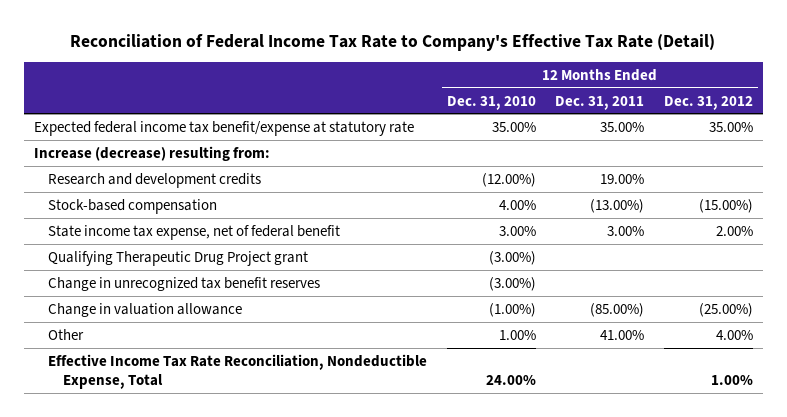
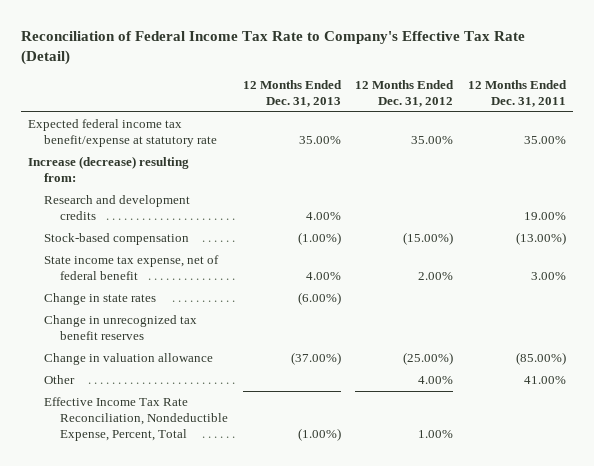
[446,95,536,110] Dec. 31, 2010 -> none
none -> [242,80,342,108] 12 Months Ended Dec. 31, 2013
[48,250,309,266] Qualifying Therapeutic Drug Project grant -> none
none -> [43,293,156,306] Change in state rates
[48,353,428,389] Effective Income Tax Rate Reconciliation, Nondeductible Expense, Total -> [43,397,228,441] Effective Income Tax Rate Reconciliation, Nondeductible Expense, Percent, Total

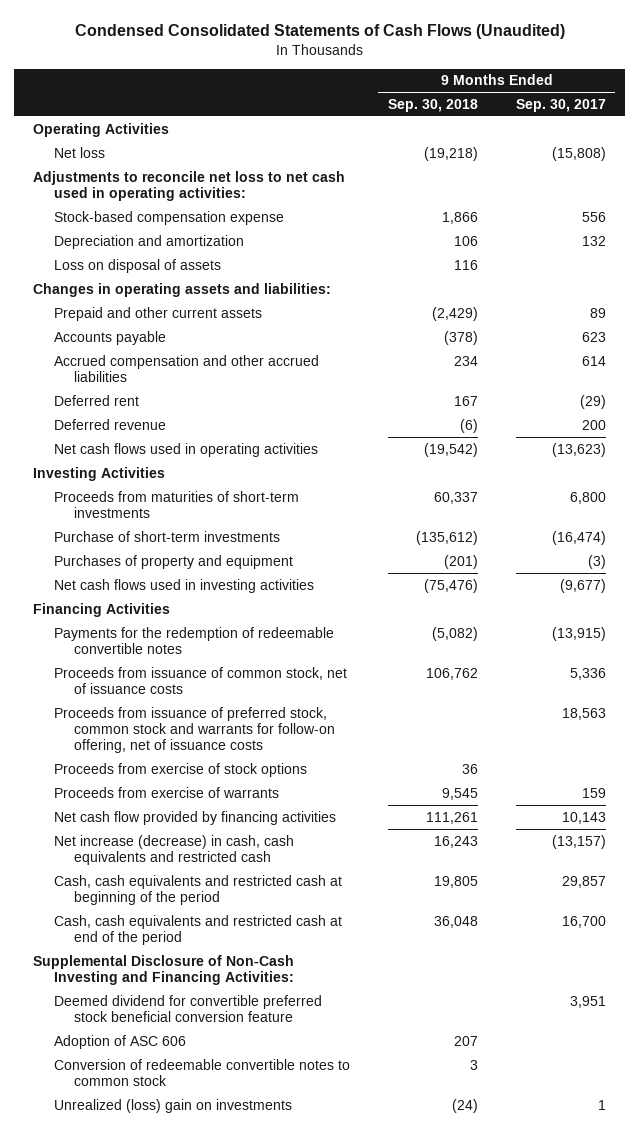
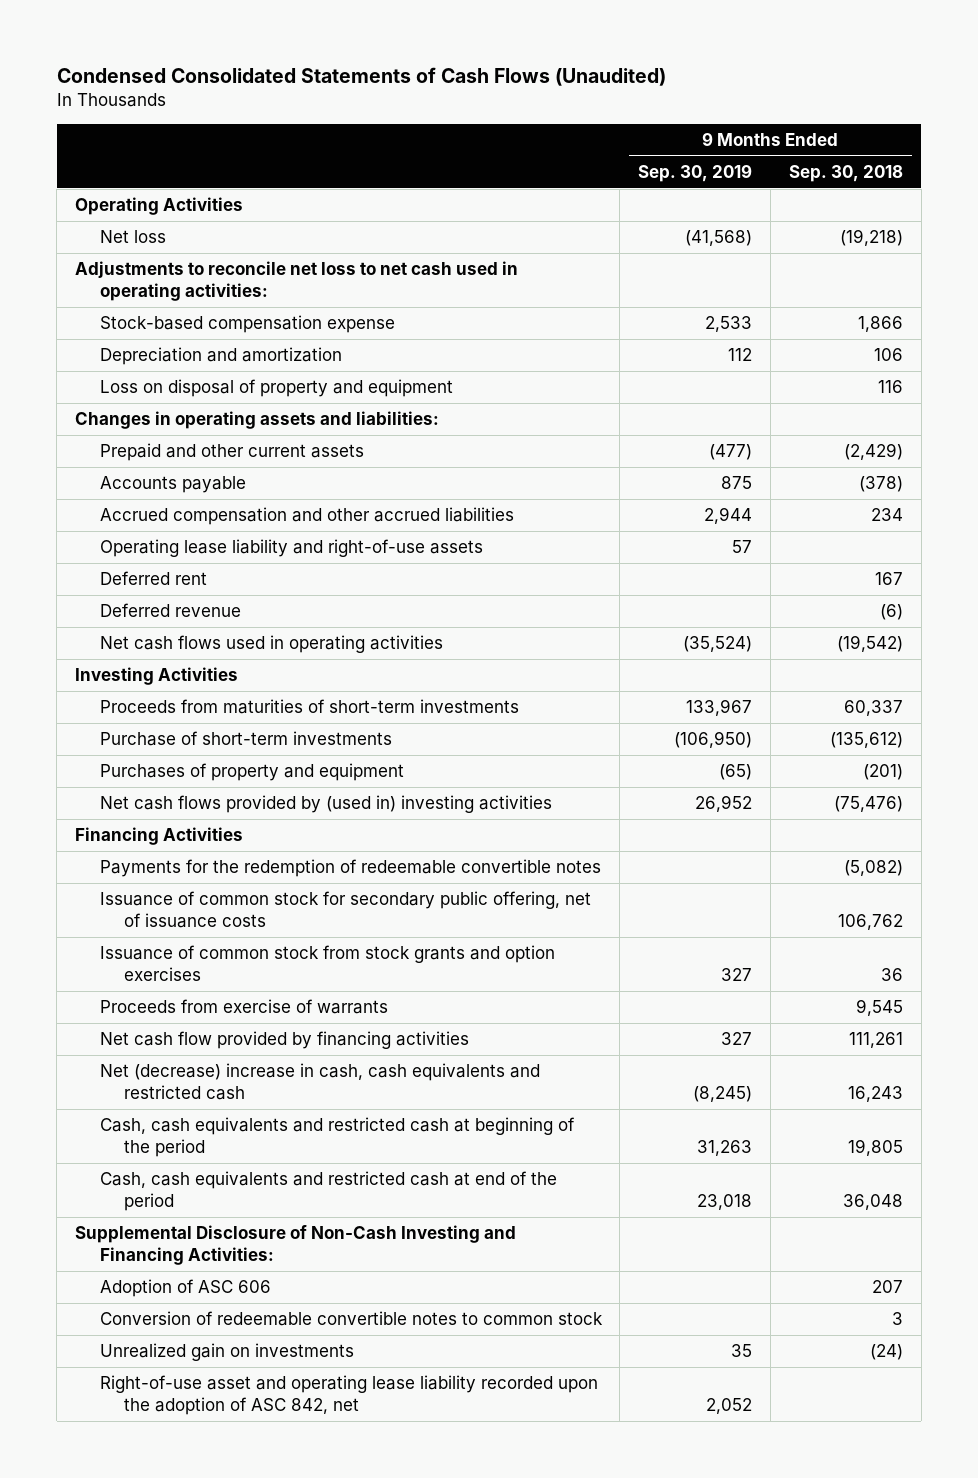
[515,98,606,112] Sep. 30, 2017 -> none
none -> [638,163,753,182] Sep. 30, 2019
[53,258,221,273] Loss on disposal of assets -> [99,379,453,398] Loss on disposal of property and equipment
none -> [99,539,483,558] Operating lease liability and right-of-use assets
[53,578,314,593] Net cash flows used in investing activities -> [99,795,552,814] Net cash flows provided by (used in) investing activities
[53,706,336,754] Proceeds from issuance of preferred stock, common stock and warrants for follow-on offering, net of issuance costs -> none
[53,762,307,777] Proceeds from exercise of stock options -> none
[53,666,347,694] Proceeds from issuance of common stock, net of issuance costs -> [99,891,591,929] Issuance of common stock for secondary public offering, net of issuance costs
none -> [99,945,555,982] Issuance of common stock from stock grants and option exercises
[53,834,294,865] Net increase (decrease) in cash, cash equivalents and restricted cash -> [99,1063,540,1101] Net (decrease) increase in cash, cash equivalents and restricted cash
[53,994,322,1022] Deemed dividend for convertible preferred stock beneficial conversion feature -> none
[53,1098,292,1113] Unrealized (loss) gain on investments -> [99,1343,354,1362] Unrealized gain on investments
none -> [99,1375,598,1416] Right-of-use asset and operating lease liability recorded upon the adoption of ASC 842, net

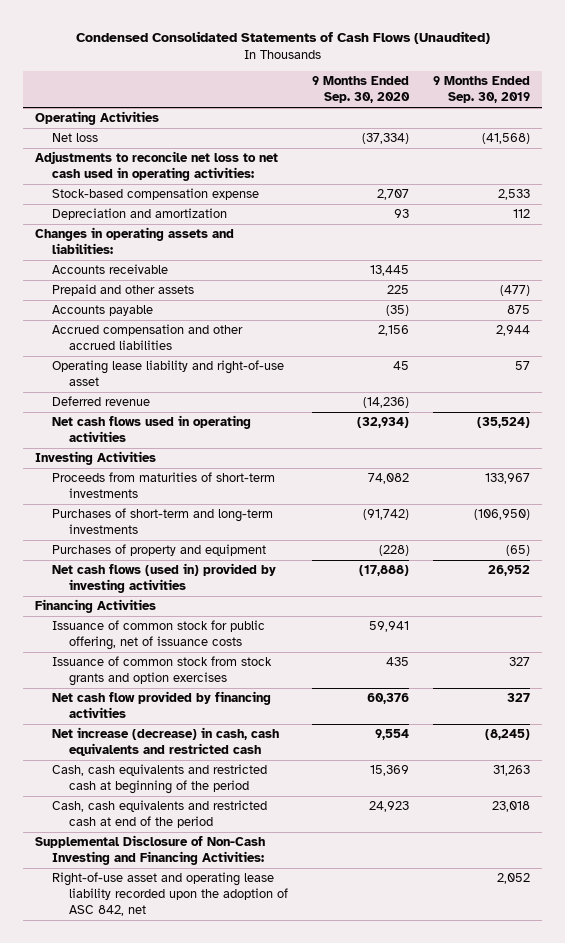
[788,164,903,182] Sep. 30, 2018 -> none
none -> [312,76,411,104] 9 Months Ended Sep. 30, 2020
[99,379,453,398] Loss on disposal of property and equipment -> none
none -> [52,264,169,275] Accounts receivable
[99,443,364,462] Prepaid and other current assets -> [52,284,195,297] Prepaid and other assets
[99,571,207,586] Deferred rent -> none
[99,539,483,558] Operating lease liability and right-of-use assets -> [52,360,285,387] Operating lease liability and right-of-use asset
[99,731,392,747] Purchase of short-term investments -> [52,508,274,535] Purchases of short-term and long-term investments
[99,795,552,814] Net cash flows provided by (used in) investing activities -> [52,563,277,594] Net cash flows (used in) provided by investing activities
[99,859,601,878] Payments for the redemption of redeemable convertible notes -> none
[99,891,591,929] Issuance of common stock for secondary public offering, net of issuance costs -> [52,620,266,651] Issuance of common stock for public offering, net of issuance costs
[99,999,388,1015] Proceeds from exercise of warrants -> none
[99,1063,540,1101] Net (decrease) increase in cash, cash equivalents and restricted cash -> [52,727,280,757] Net increase (decrease) in cash, cash equivalents and restricted cash
[99,1279,271,1298] Adoption of ASC 606 -> none
[99,1311,603,1327] Conversion of redeemable convertible notes to common stock -> none
[99,1343,354,1362] Unrealized gain on investments -> none

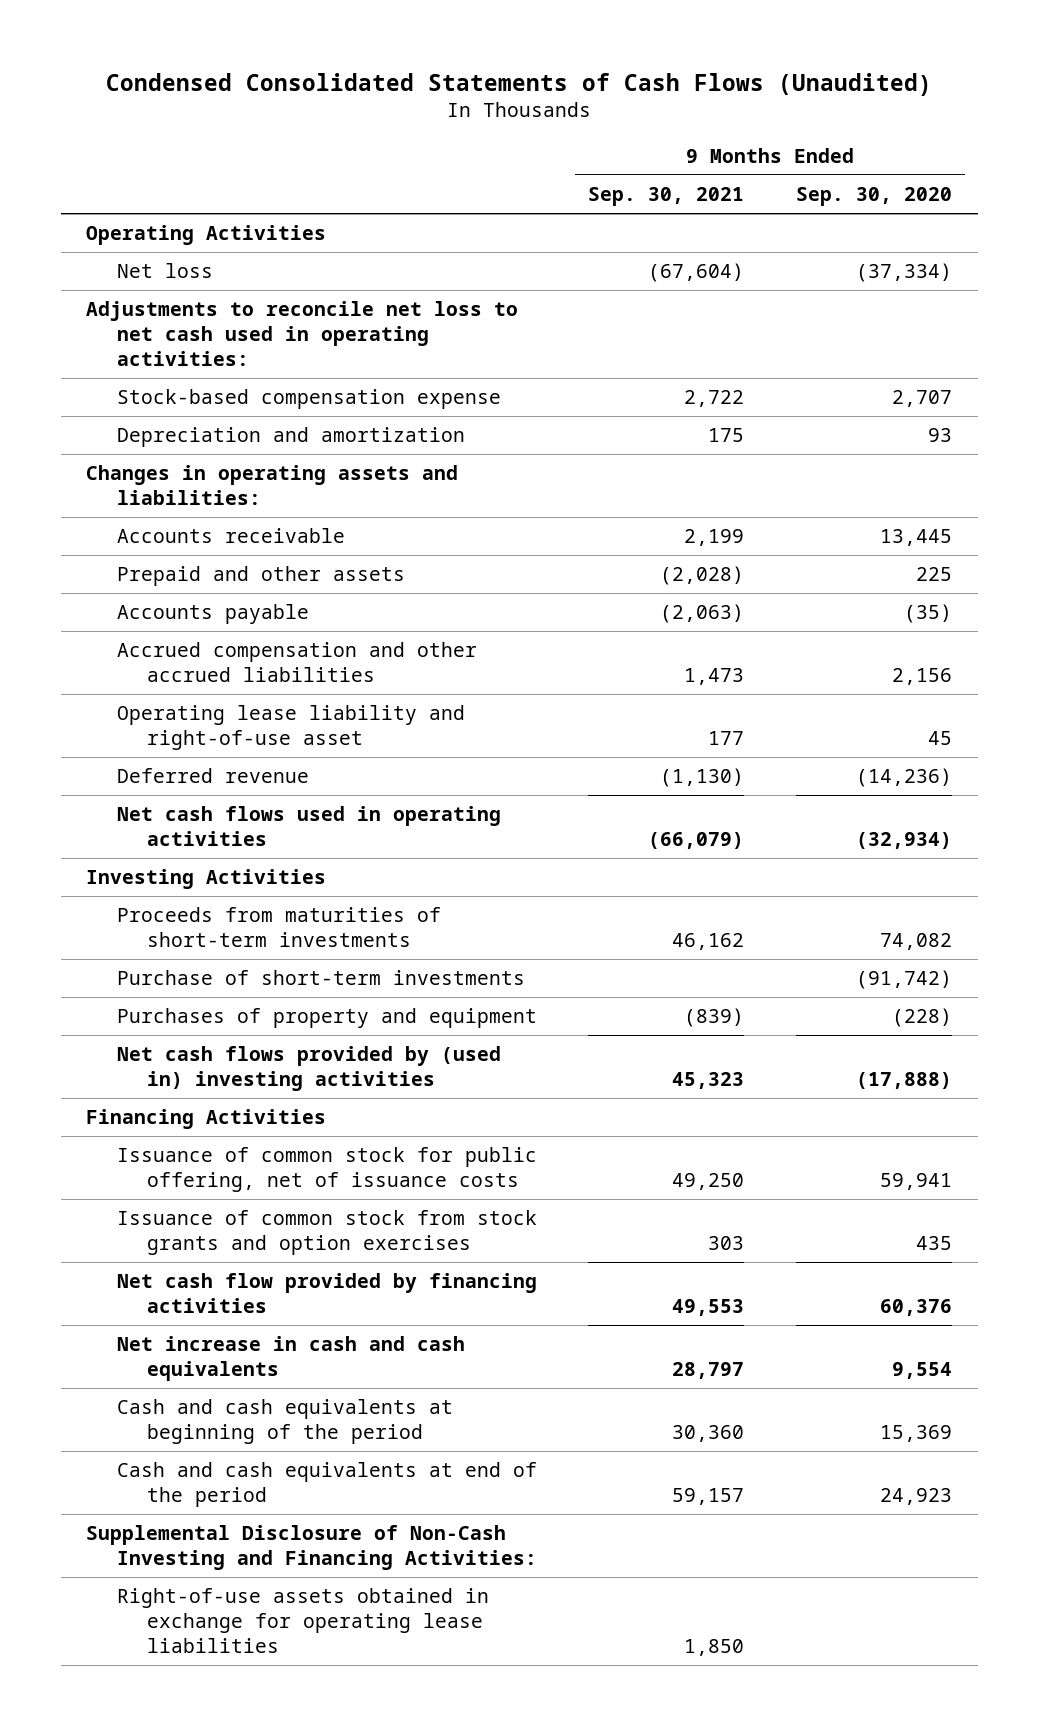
[433,76,531,104] 9 Months Ended Sep. 30, 2019 -> none
none -> [588,187,745,207] Sep. 30, 2021
[52,508,274,535] Purchases of short-term and long-term investments -> [116,970,525,986] Purchase of short-term investments
[52,563,277,594] Net cash flows (used in) provided by investing activities -> [116,1046,501,1091] Net cash flows provided by (used in) investing activities
[52,727,280,757] Net increase (decrease) in cash, cash equivalents and restricted cash -> [116,1336,465,1381] Net increase in cash and cash equivalents
[52,764,268,795] Cash, cash equivalents and restricted cash at beginning of the period -> [116,1399,453,1444] Cash and cash equivalents at beginning of the period
[52,800,268,829] Cash, cash equivalents and restricted cash at end of the period -> [116,1462,537,1507] Cash and cash equivalents at end of the period
[52,872,289,916] Right-of-use asset and operating lease liability recorded upon the adoption of ASC 842, net -> none
none -> [116,1588,489,1653] Right-of-use assets obtained in exchange for operating lease liabilities

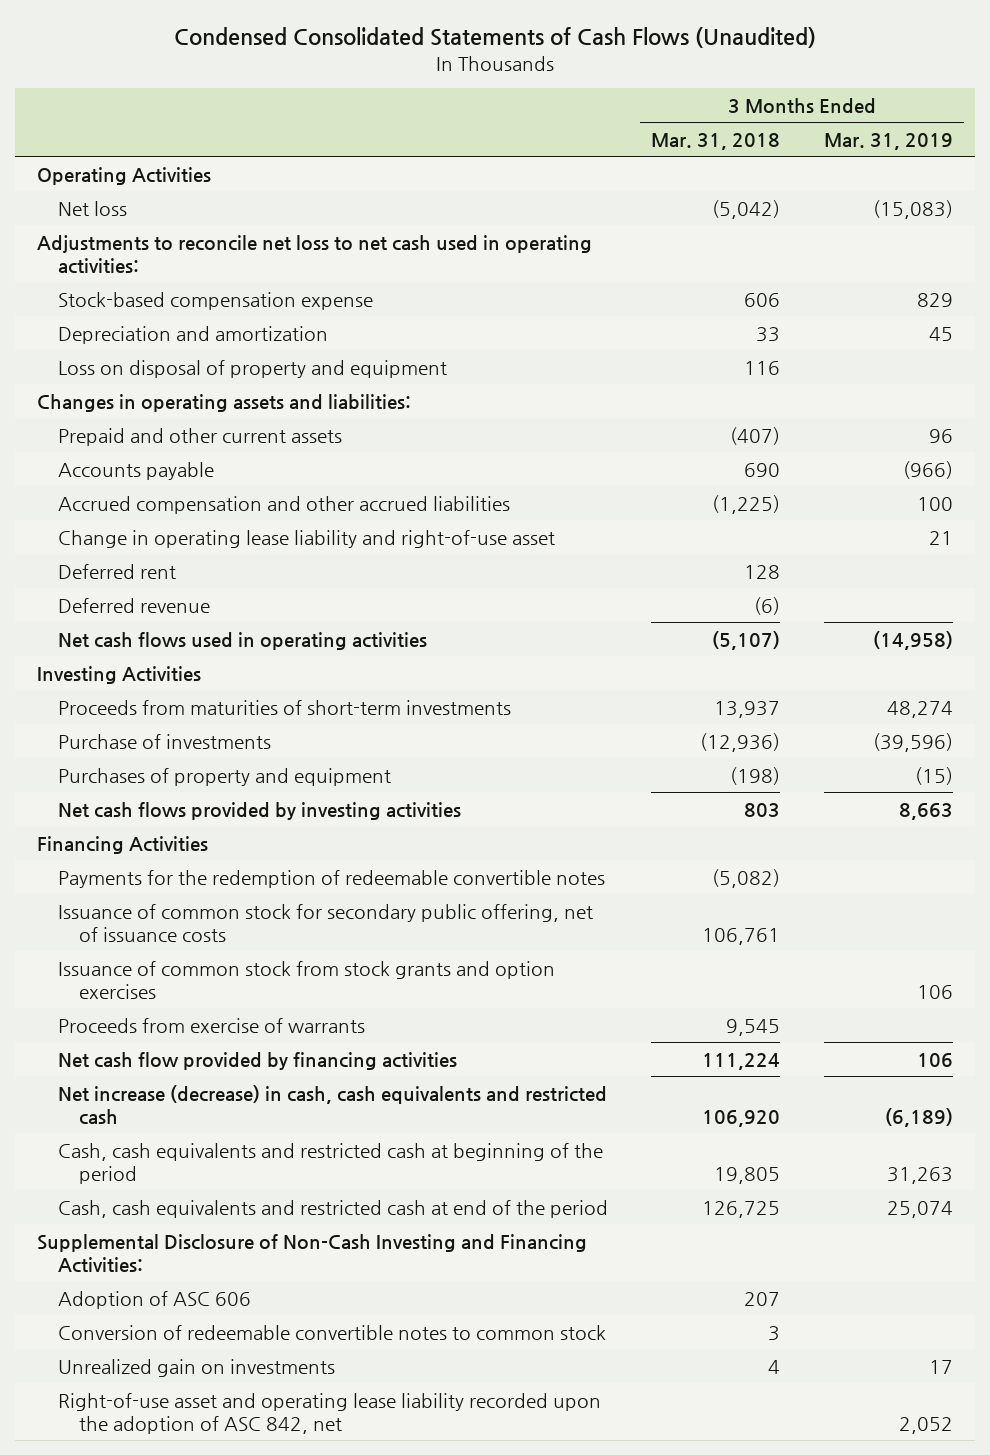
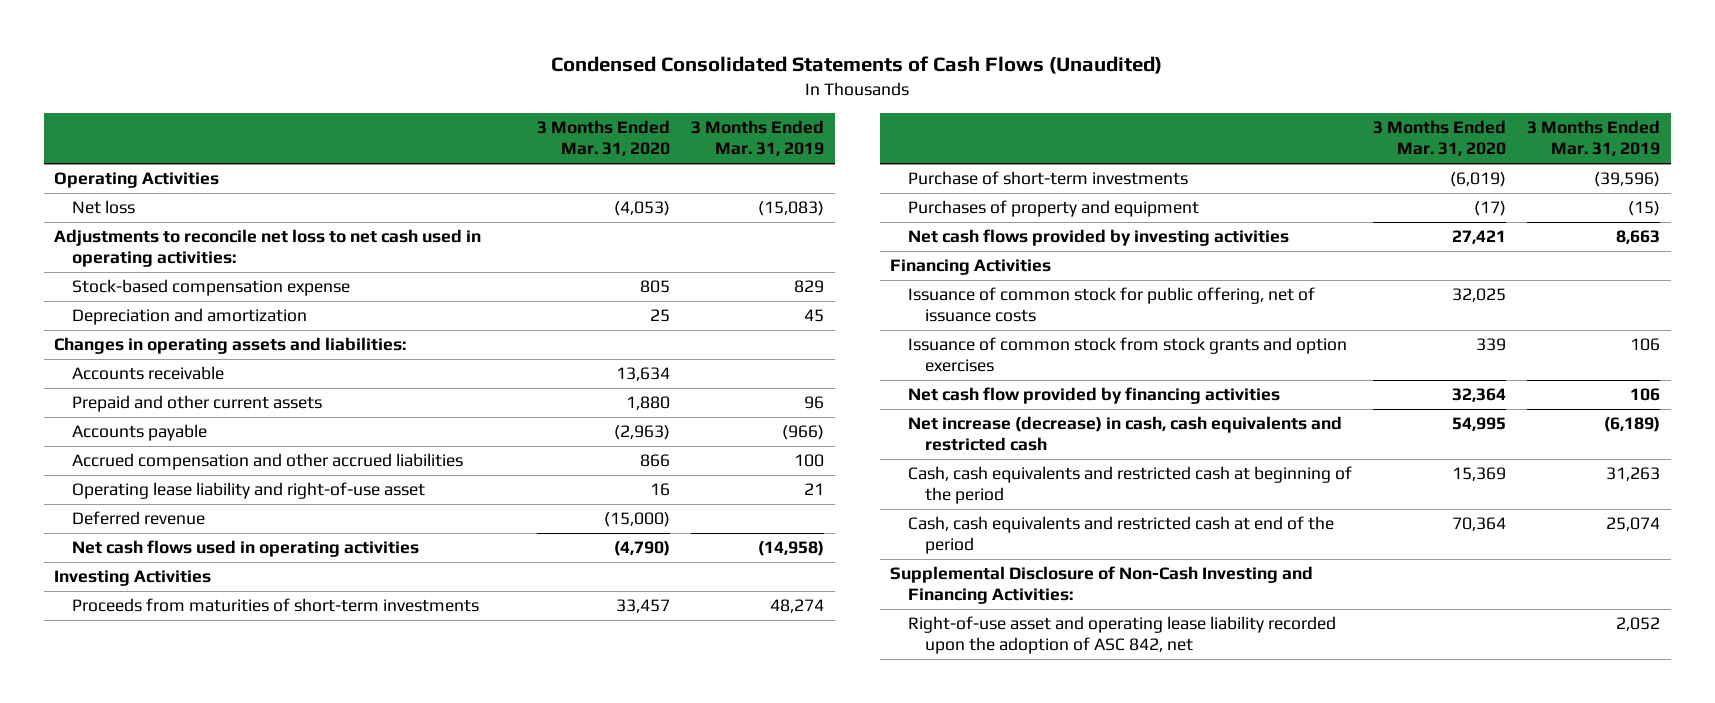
[651,132,781,150] Mar. 31, 2018 -> none
none -> [537,120,671,157] 3 Months Ended Mar. 31, 2020
[57,359,447,378] Loss on disposal of property and equipment -> none
none -> [71,366,224,381] Accounts receivable
[57,563,176,579] Deferred rent -> none
[57,529,555,548] Change in operating lease liability and right-of-use asset -> [71,482,425,500] Operating lease liability and right-of-use asset
[57,733,271,749] Purchase of investments -> [907,171,1188,186] Purchase of short-term investments
[57,869,605,888] Payments for the redemption of redeemable convertible notes -> none
[57,903,593,942] Issuance of common stock for secondary public offering, net of issuance costs -> [907,287,1315,323] Issuance of common stock for public offering, net of issuance costs
[57,1017,365,1033] Proceeds from exercise of warrants -> none
[57,1290,251,1309] Adoption of ASC 606 -> none
[57,1324,606,1340] Conversion of redeemable convertible notes to common stock -> none
[57,1358,335,1377] Unrealized gain on investments -> none

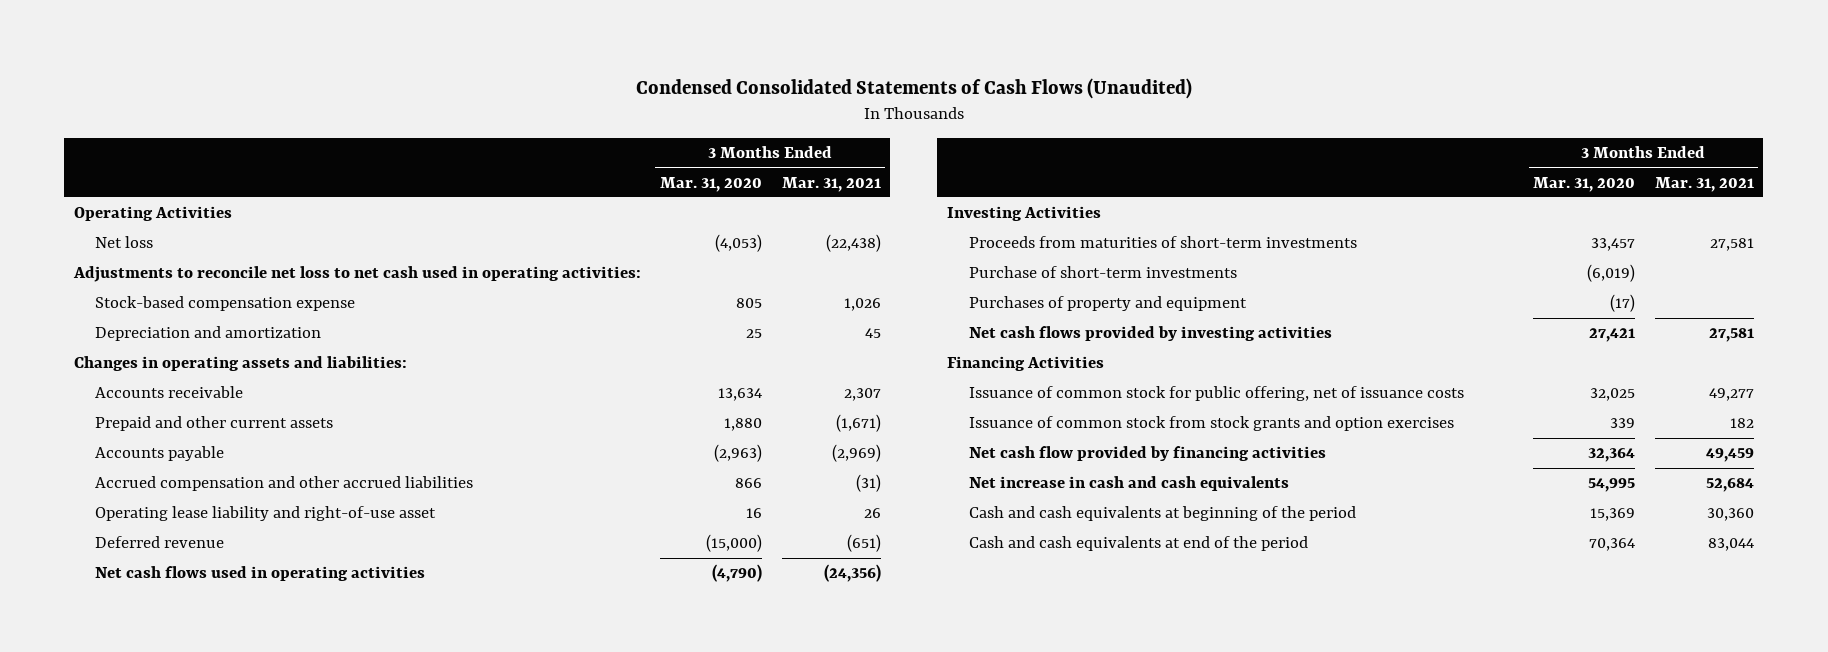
[691,120,825,157] 3 Months Ended Mar. 31, 2019 -> none
none -> [781,176,881,192] Mar. 31, 2021
[890,566,1314,605] Supplemental Disclosure of Non-Cash Investing and Financing Activities: -> none
[907,616,1336,655] Right-of-use asset and operating lease liability recorded upon the adoption of ASC 842, net -> none
[907,416,1342,452] Net increase (decrease) in cash, cash equivalents and restricted cash -> [968,476,1289,492] Net increase in cash and cash equivalents
[907,466,1352,505] Cash, cash equivalents and restricted cash at beginning of the period -> [968,506,1356,522] Cash and cash equivalents at beginning of the period
[907,516,1334,555] Cash, cash equivalents and restricted cash at end of the period -> [968,536,1308,552] Cash and cash equivalents at end of the period

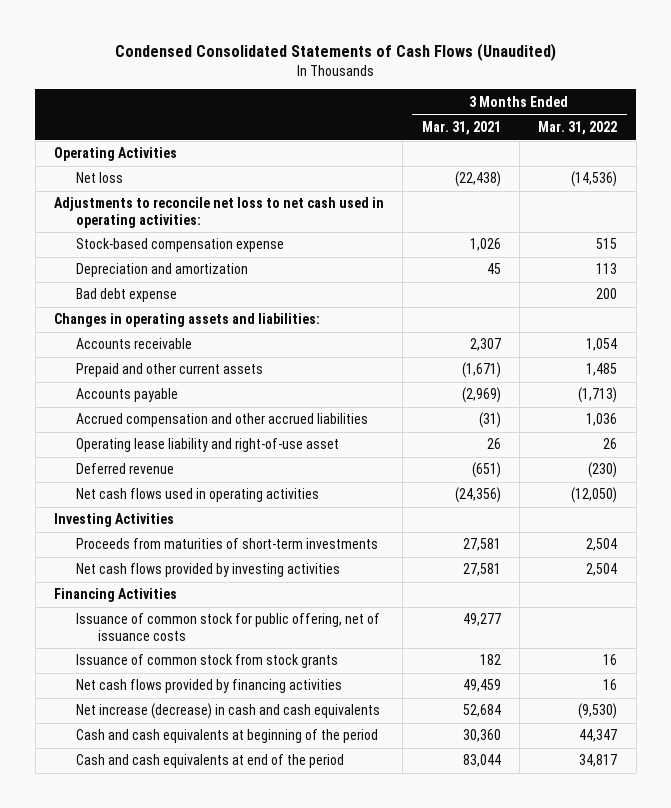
[660,176,763,192] Mar. 31, 2020 -> none
none -> [538,120,618,135] Mar. 31, 2022
none -> [75,288,177,303] Bad debt expense
[968,266,1237,279] Purchase of short-term investments -> none
[968,296,1247,312] Purchases of property and equipment -> none
[968,416,1454,432] Issuance of common stock from stock grants and option exercises -> [75,654,338,669] Issuance of common stock from stock grants
[968,446,1326,462] Net cash flow provided by financing activities -> [75,679,342,694] Net cash flows provided by financing activities
[968,476,1289,492] Net increase in cash and cash equivalents -> [75,703,380,720] Net increase (decrease) in cash and cash equivalents

